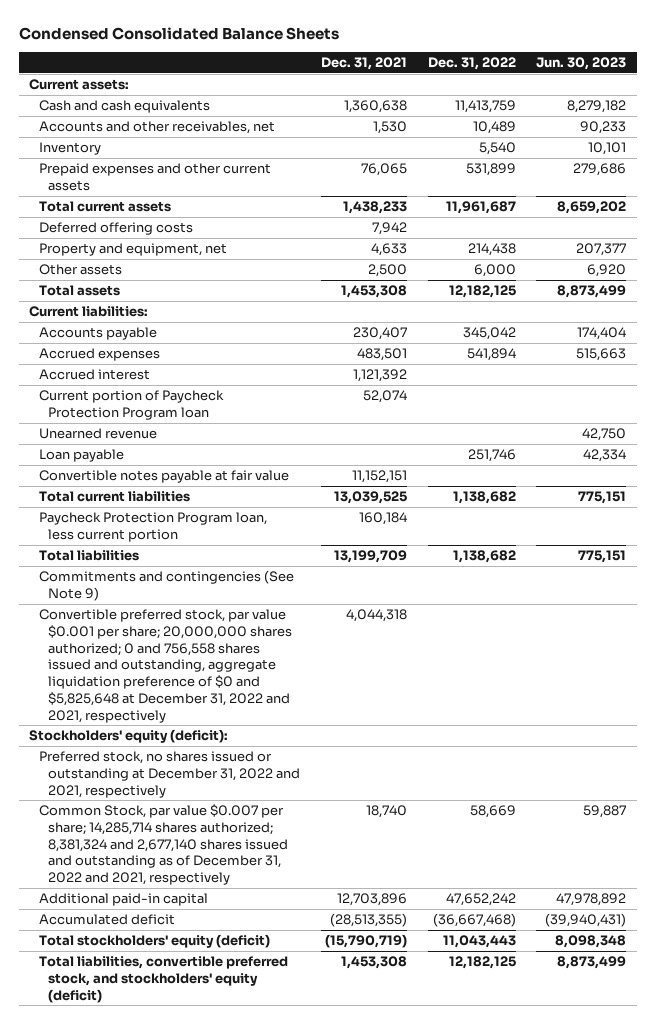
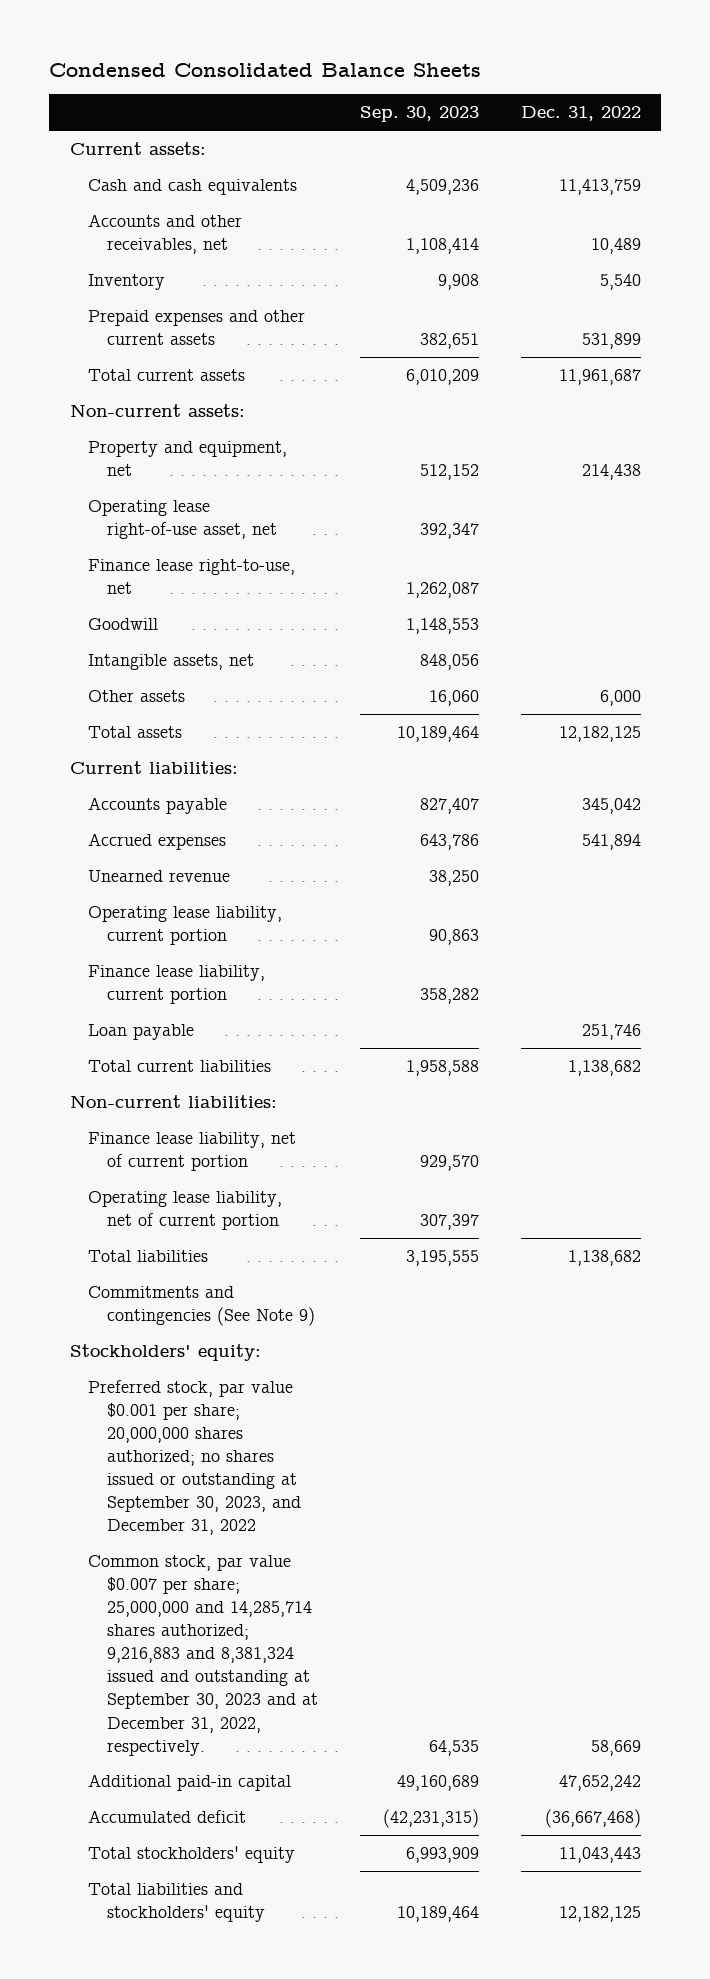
[320,56,407,70] Dec. 31, 2021 -> none
[536,56,627,70] Jun. 30, 2023 -> none
none -> [359,106,479,123] Sep. 30, 2023
[38,222,193,236] Deferred offering costs -> none
none -> [69,404,245,418] Non-current assets:
none -> [88,500,278,540] Operating lease right-of-use asset, net
none -> [88,559,296,595] Finance lease right-to-use, net
none -> [88,618,159,631] Goodwill
none -> [88,654,255,671] Intangible assets, net
[38,369,150,381] Accrued interest -> none
[38,390,224,420] Current portion of Paycheck Protection Program loan -> none
none -> [88,906,283,946] Operating lease liability, current portion
none -> [88,965,266,1005] Finance lease liability, current portion
[38,470,289,484] Convertible notes payable at fair value -> none
[38,512,267,542] Paycheck Protection Program loan, less current portion -> none
none -> [69,1095,277,1109] Non-current liabilities:
none -> [88,1132,297,1172] Finance lease liability, net of current portion
none -> [88,1191,283,1231] Operating lease liability, net of current portion
[38,609,293,723] Convertible preferred stock, par value $0.001 per share; 20,000,000 shares authorized; 0 and 756,558 shares issued and outstanding, aggregate liquidation preference of $0 and $5,825,648 at December 31, 2022 and 2021, respectively -> none
[29,729,229,744] Stockholders' equity (deficit): -> [69,1344,261,1362] Stockholders' equity:
[38,751,301,798] Preferred stock, no shares issued or outstanding at December 31, 2022 and 2021, respectively -> [88,1380,302,1536] Preferred stock, par value $0.001 per share; 20,000,000 shares authorized; no shares issued or outstanding at September 30, 2023, and December 31, 2022
[38,804,289,886] Common Stock, par value $0.007 per share; 14,285,714 shares authorized; 8,381,324 and 2,677,140 shares issued and outstanding as of December 31, 2022 and 2021, respectively -> [88,1555,319,1756] Common stock, par value $0.007 per share; 25,000,000 and 14,285,714 shares authorized; 9,216,883 and 8,381,324 issued and outstanding at September 30, 2023 and at December 31, 2022, respectively.
[38,934,270,949] Total stockholders' equity (deficit) -> [88,1846,296,1864] Total stockholders' equity
[38,956,288,1003] Total liabilities, convertible preferred stock, and stockholders' equity (deficit) -> [88,1883,266,1923] Total liabilities and stockholders' equity

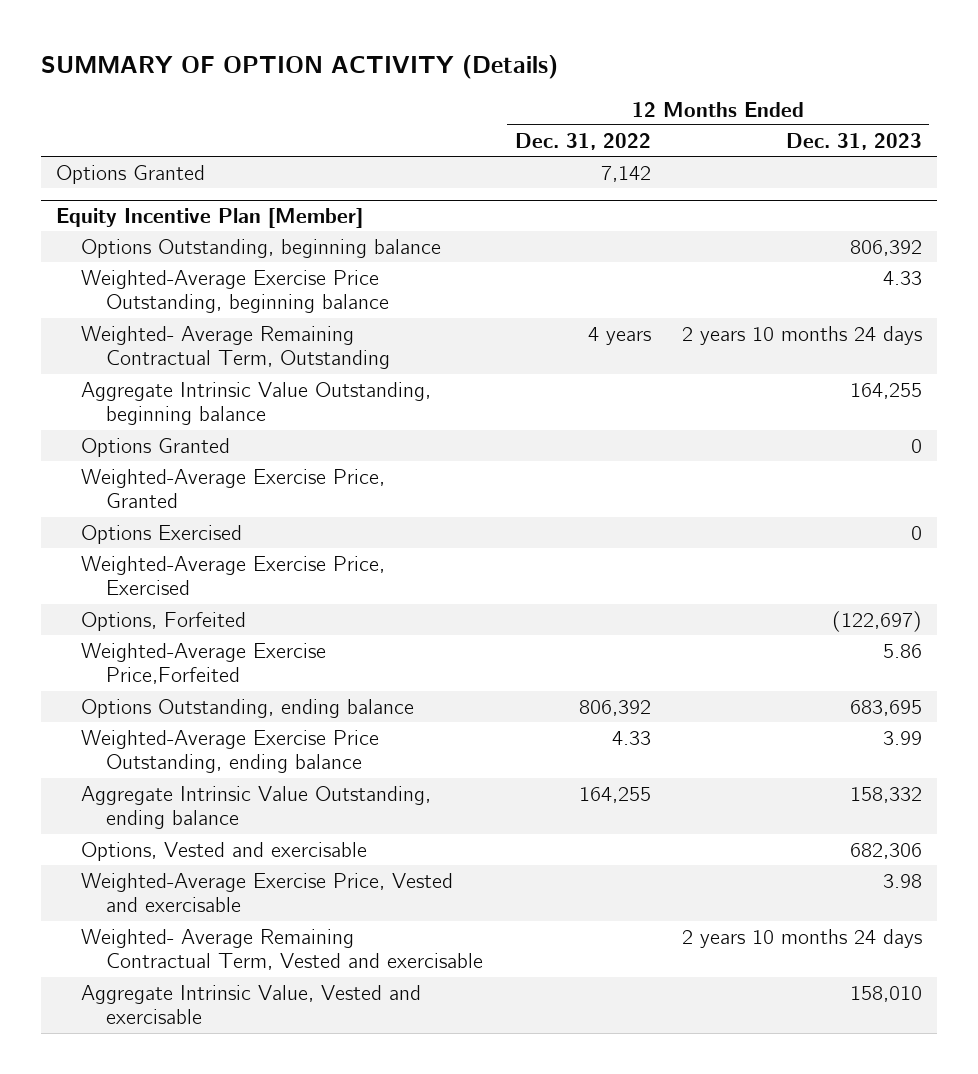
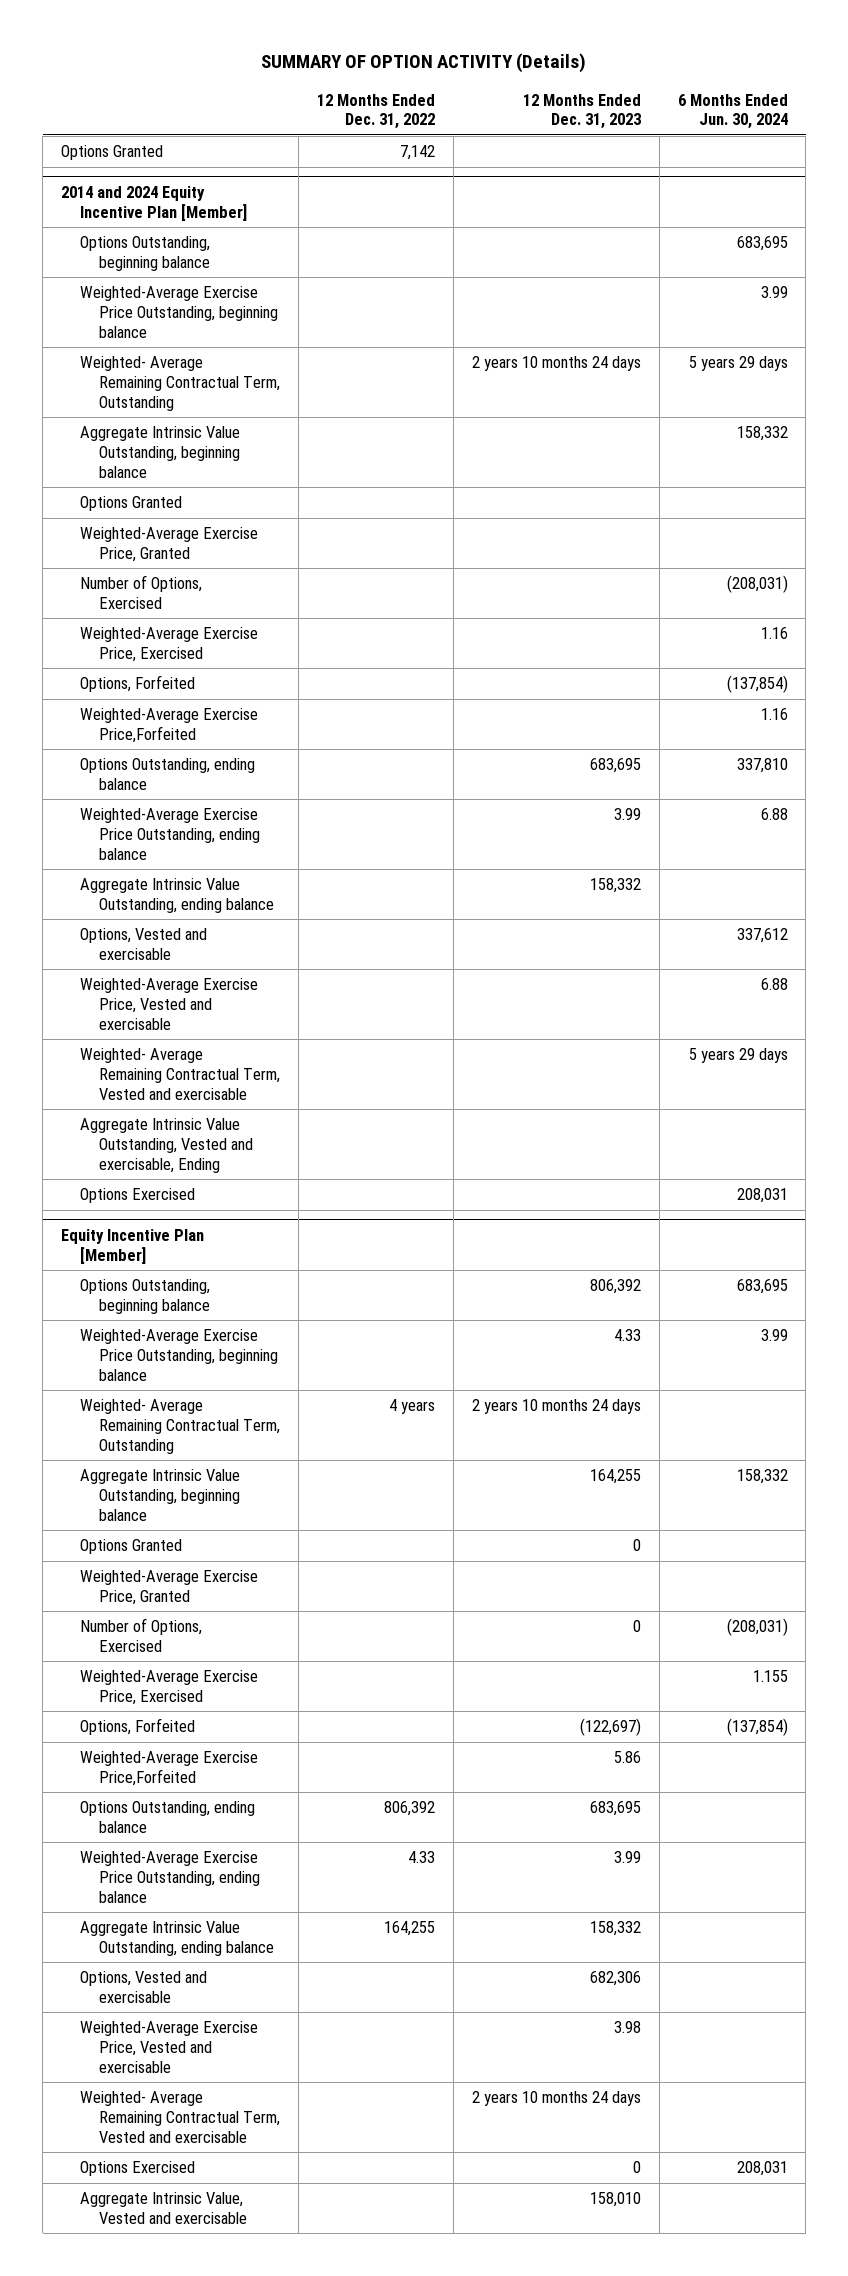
none -> [677,93,788,130] 6 Months Ended Jun. 30, 2024
none -> [60,186,248,221] 2014 and 2024 Equity Incentive Plan [Member]
none -> [80,236,211,271] Options Outstanding, beginning balance
none -> [80,286,279,338] Weighted-Average Exercise Price Outstanding, beginning balance
none -> [80,356,281,411] Weighted- Average Remaining Contractual Term, Outstanding
none -> [80,426,241,478] Aggregate Intrinsic Value Outstanding, beginning balance
none -> [80,496,183,512] Options Granted
none -> [80,527,259,562] Weighted-Average Exercise Price, Granted
none -> [80,575,203,609] Number of Options, Exercised
none -> [80,627,259,662] Weighted-Average Exercise Price, Exercised
none -> [80,675,196,693] Options, Forfeited
none -> [80,708,259,743] Weighted-Average Exercise Price,Forfeited
none -> [80,758,256,790] Options Outstanding, ending balance
none -> [80,808,261,860] Weighted-Average Exercise Price Outstanding, ending balance
none -> [80,878,275,913] Aggregate Intrinsic Value Outstanding, ending balance
none -> [80,928,208,960] Options, Vested and exercisable
none -> [80,978,259,1030] Weighted-Average Exercise Price, Vested and exercisable
none -> [80,1048,281,1100] Weighted- Average Remaining Contractual Term, Vested and exercisable
none -> [80,1118,254,1173] Aggregate Intrinsic Value Outstanding, Vested and exercisable, Ending
none -> [80,1188,196,1204] Options Exercised
none -> [80,1618,203,1652] Number of Options, Exercised
[81,524,243,544] Options Exercised -> [80,2161,196,2177] Options Exercised

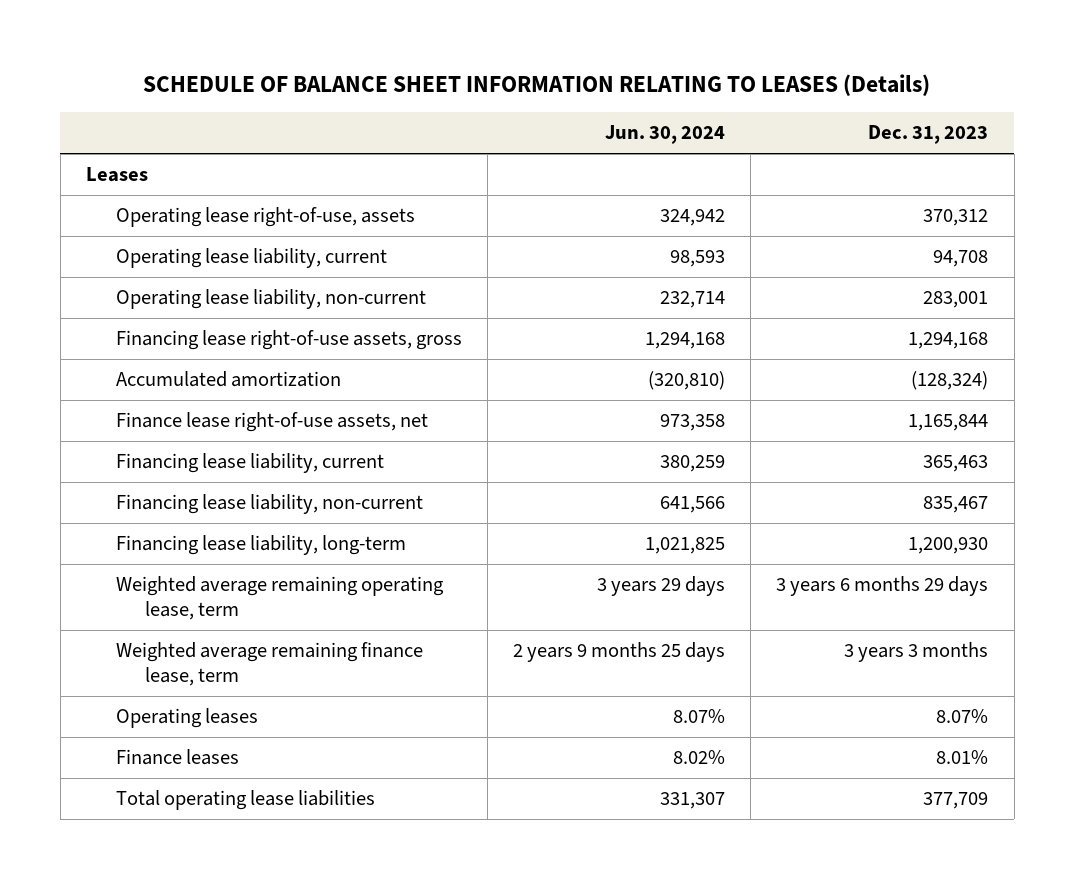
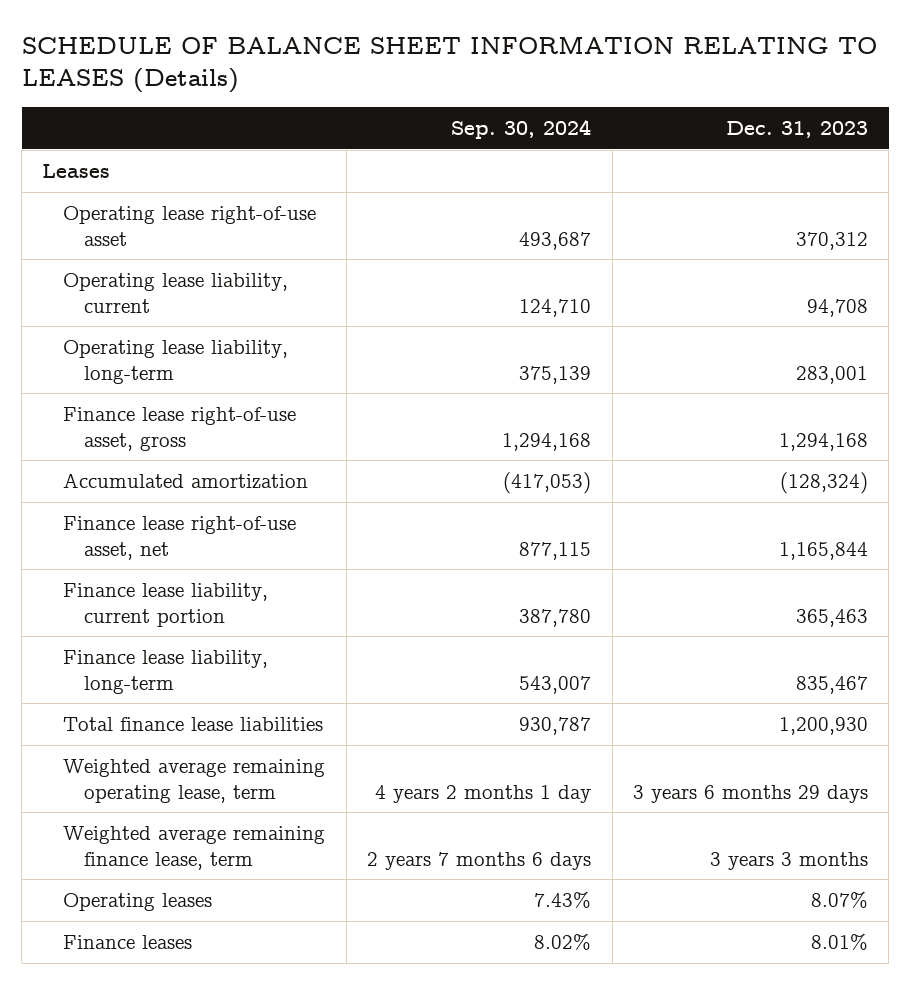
[605,125,726,145] Jun. 30, 2024 -> none
none -> [451,119,592,140] Sep. 30, 2024
[115,207,415,228] Operating lease right-of-use, assets -> [63,205,317,246] Operating lease right-of-use asset
[115,289,426,310] Operating lease liability, non-current -> [63,339,289,384] Operating lease liability, long-term
[115,330,462,351] Financing lease right-of-use assets, gross -> [63,406,297,451] Finance lease right-of-use asset, gross
[115,412,428,433] Finance lease right-of-use assets, net -> [63,515,297,560] Finance lease right-of-use asset, net
[115,453,384,474] Financing lease liability, current -> [63,582,269,627] Finance lease liability, current portion
[115,494,423,515] Financing lease liability, non-current -> [63,649,269,694] Finance lease liability, long-term
[115,535,406,556] Financing lease liability, long-term -> [63,716,324,731] Total finance lease liabilities
[115,790,375,811] Total operating lease liabilities -> none

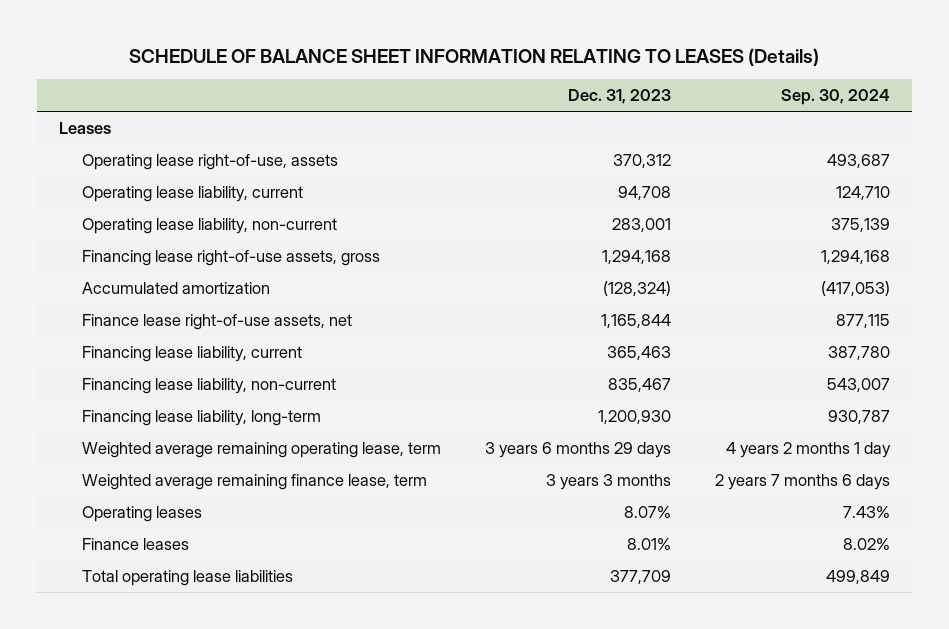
[63,205,317,246] Operating lease right-of-use asset -> [82,154,339,171] Operating lease right-of-use, assets
[63,339,289,384] Operating lease liability, long-term -> [82,218,338,235] Operating lease liability, non-current
[63,406,297,451] Finance lease right-of-use asset, gross -> [82,250,381,267] Financing lease right-of-use assets, gross
[63,515,297,560] Finance lease right-of-use asset, net -> [82,314,353,331] Finance lease right-of-use assets, net
[63,582,269,627] Finance lease liability, current portion -> [82,346,303,363] Financing lease liability, current
[63,649,269,694] Finance lease liability, long-term -> [82,378,337,395] Financing lease liability, non-current
[63,716,324,731] Total finance lease liabilities -> [82,410,322,427] Financing lease liability, long-term
none -> [82,570,294,587] Total operating lease liabilities

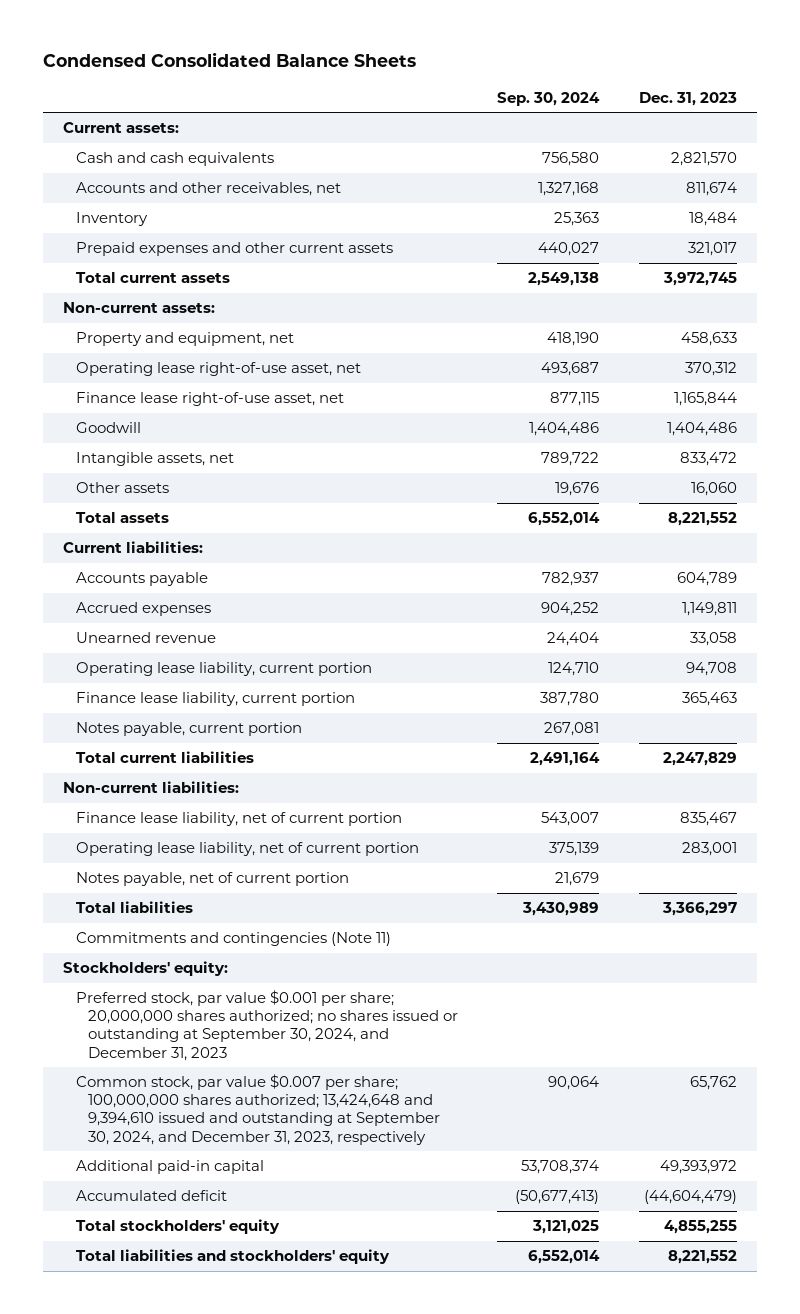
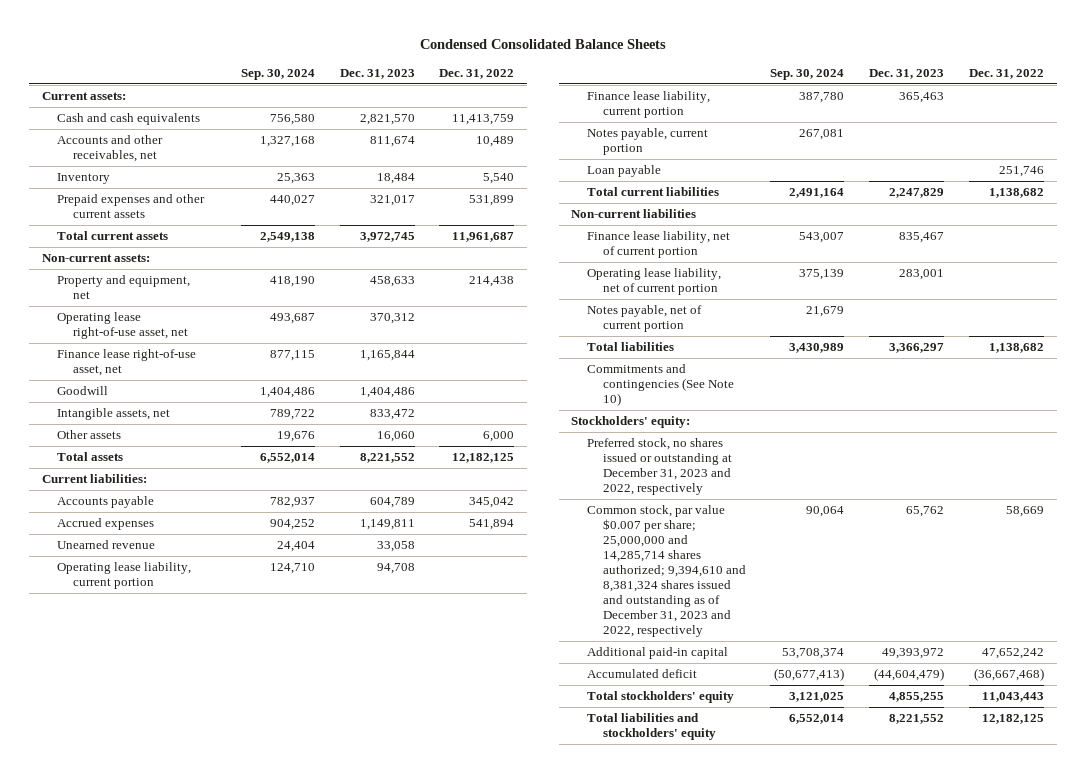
none -> [439,68,515,79] Dec. 31, 2022
none -> [586,165,661,178] Loan payable
[63,781,240,794] Non-current liabilities: -> [571,209,697,219] Non-current liabilities
[75,932,391,947] Commitments and contingencies (Note 11) -> [586,364,734,407] Commitments and contingencies (See Note 10)
[75,990,458,1061] Preferred stock, par value $0.001 per share; 20,000,000 shares authorized; no shares issued or outstanding at September 30, 2024, and December 31, 2023 -> [586,438,732,496] Preferred stock, no shares issued or outstanding at December 31, 2023 and 2022, respectively
[75,1074,440,1145] Common stock, par value $0.007 per share; 100,000,000 shares authorized; 13,424,648 and 9,394,610 issued and outstanding at September 30, 2024, and December 31, 2023, respectively -> [586,505,746,637] Common stock, par value $0.007 per share; 25,000,000 and 14,285,714 shares authorized; 9,394,610 and 8,381,324 shares issued and outstanding as of December 31, 2023 and 2022, respectively

